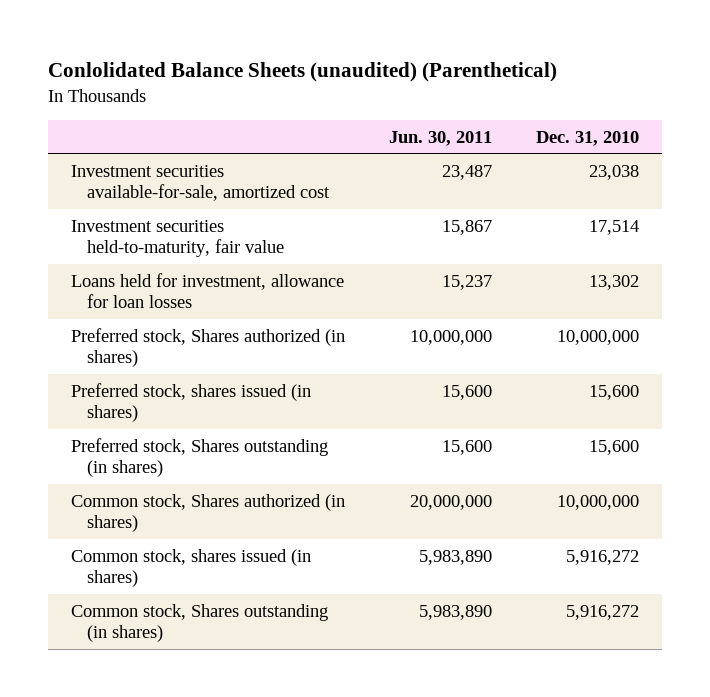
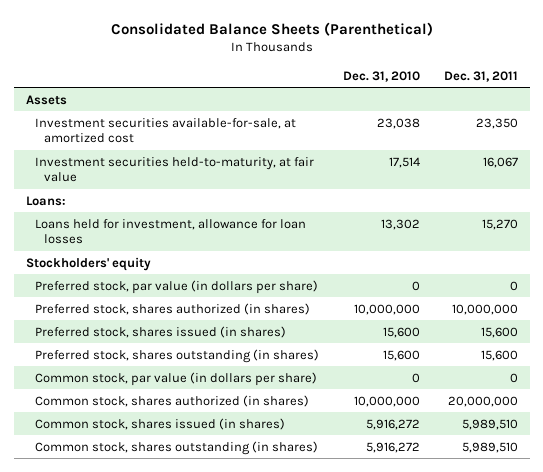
[48,61,558,82] Conlolidated Balance Sheets (unaudited) (Parenthetical) -> [110,21,433,36] Consolidated Balance Sheets (Parenthetical)
[388,130,492,146] Jun. 30, 2011 -> none
none -> [443,70,518,82] Dec. 31, 2011
none -> [25,94,67,105] Assets
[70,164,330,201] Investment securities available-for-sale, amortized cost -> [34,117,296,144] Investment securities available-for-sale, at amortized cost
[70,219,284,257] Investment securities held-to-maturity, fair value -> [34,156,314,183] Investment securities held-to-maturity, at fair value
none -> [25,195,66,206] Loans:
none -> [25,256,151,271] Stockholders' equity
none -> [34,279,318,294] Preferred stock, par value (in dollars per share)
[70,327,345,367] Preferred stock, Shares authorized (in shares) -> [34,302,310,315] Preferred stock, shares authorized (in shares)
[70,437,328,477] Preferred stock, Shares outstanding (in shares) -> [34,348,319,363] Preferred stock, shares outstanding (in shares)
none -> [34,371,317,386] Common stock, par value (in dollars per share)
[70,493,345,532] Common stock, Shares authorized (in shares) -> [34,394,309,407] Common stock, shares authorized (in shares)
[70,603,328,642] Common stock, Shares outstanding (in shares) -> [34,440,318,455] Common stock, shares outstanding (in shares)

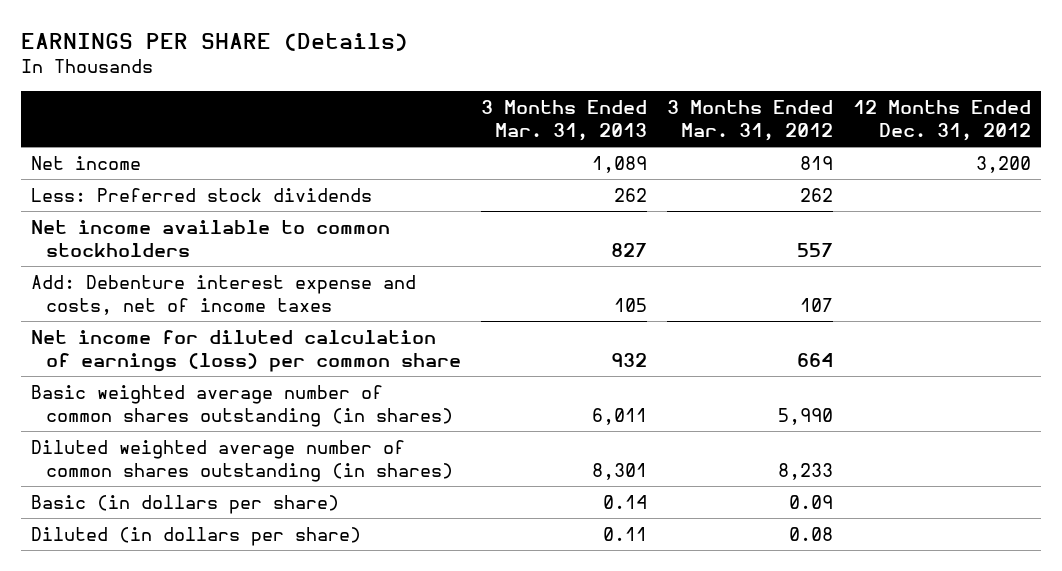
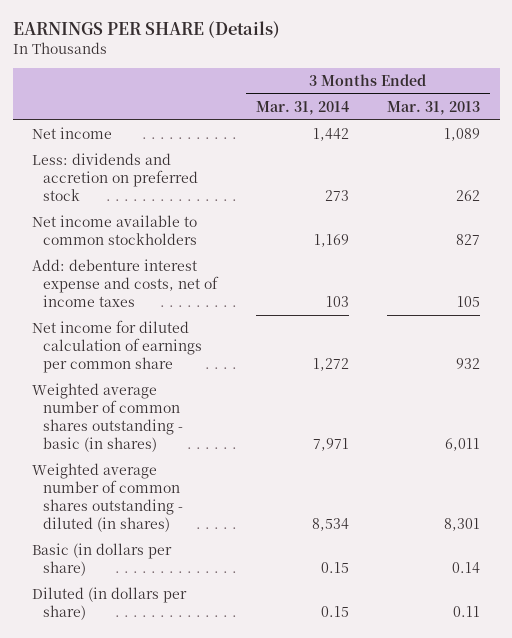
[667,100,834,142] 3 Months Ended Mar. 31, 2012 -> none
[853,100,1032,142] 12 Months Ended Dec. 31, 2012 -> none
none -> [255,101,349,116] Mar. 31, 2014
[30,187,372,202] Less: Preferred stock dividends -> [31,153,199,201] Less: dividends and accretion on preferred stock
[30,274,416,315] Add: Debenture interest expense and costs, net of income taxes -> [31,259,220,307] Add: debenture interest expense and costs, net of income taxes
[30,329,462,372] Net income for diluted calculation of earnings (loss) per common share -> [31,320,203,373] Net income for diluted calculation of earnings per common share
[30,384,454,427] Basic weighted average number of common shares outstanding (in shares) -> [31,383,184,452] Weighted average number of common shares outstanding - basic (in shares)
[30,439,454,482] Diluted weighted average number of common shares outstanding (in shares) -> [31,463,184,532] Weighted average number of common shares outstanding - diluted (in shares)

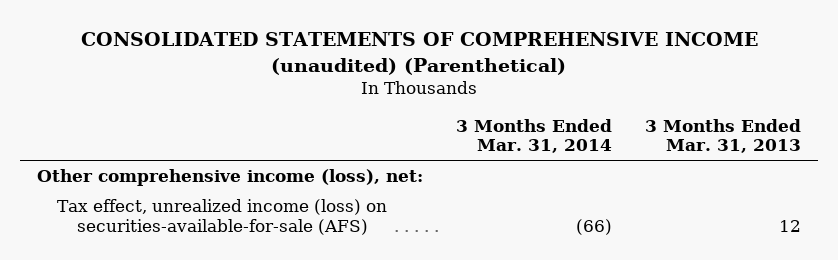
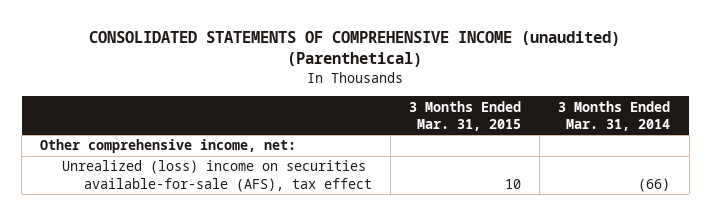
[645,118,802,154] 3 Months Ended Mar. 31, 2013 -> none
none -> [409,100,522,131] 3 Months Ended Mar. 31, 2015
[36,169,423,187] Other comprehensive income (loss), net: -> [40,139,297,154] Other comprehensive income, net:
[56,199,387,235] Tax effect, unrealized income (loss) on securities-available-for-sale (AFS) -> [62,160,372,192] Unrealized (loss) income on securities available-for-sale (AFS), tax effect

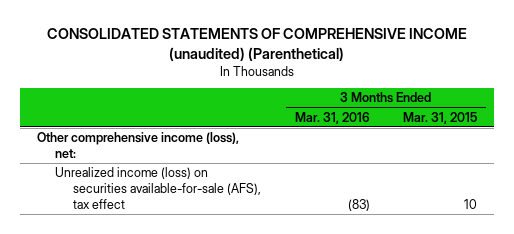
[558,100,671,131] 3 Months Ended Mar. 31, 2014 -> none
none -> [294,111,370,124] Mar. 31, 2016
[40,139,297,154] Other comprehensive income, net: -> [36,132,239,159] Other comprehensive income (loss), net:
[62,160,372,192] Unrealized (loss) income on securities available-for-sale (AFS), tax effect -> [54,167,262,210] Unrealized income (loss) on securities available-for-sale (AFS), tax effect

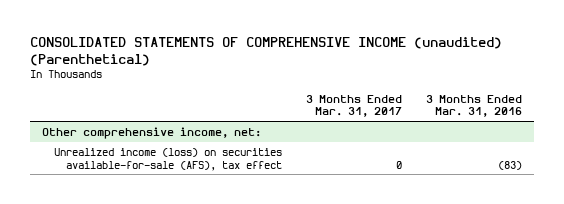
[403,111,478,124] Mar. 31, 2015 -> none
none -> [306,95,403,118] 3 Months Ended Mar. 31, 2017
[36,132,239,159] Other comprehensive income (loss), net: -> [42,127,262,140] Other comprehensive income, net:

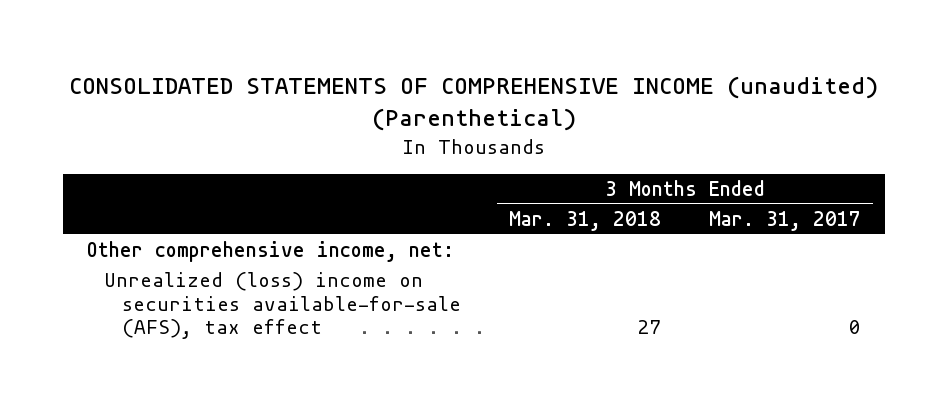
[425,95,522,118] 3 Months Ended Mar. 31, 2016 -> none
none -> [508,210,661,231] Mar. 31, 2018
[54,148,283,171] Unrealized income (loss) on securities available-for-sale (AFS), tax effect -> [104,271,461,340] Unrealized (loss) income on securities available-for-sale (AFS), tax effect

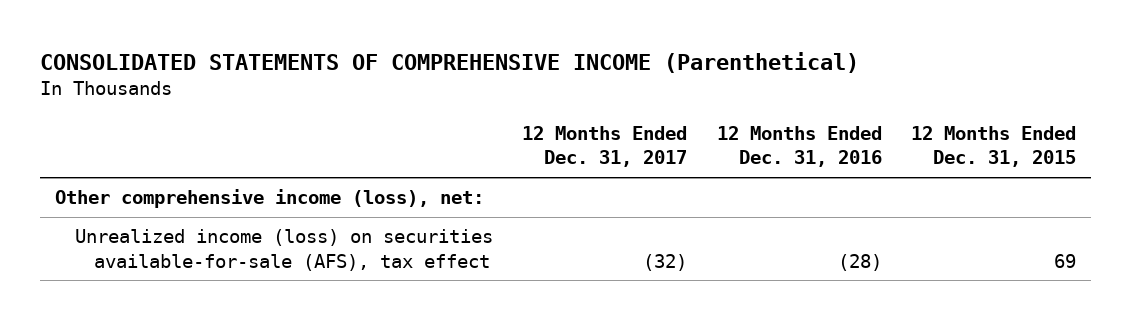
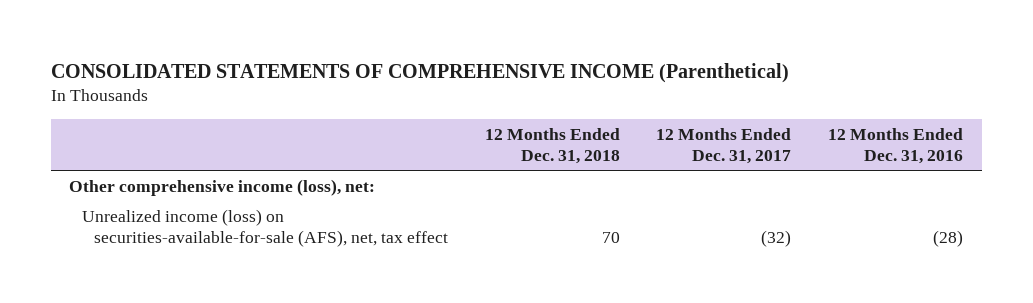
[911,126,1077,168] 12 Months Ended Dec. 31, 2015 -> none
none -> [484,127,620,164] 12 Months Ended Dec. 31, 2018
[74,229,493,271] Unrealized income (loss) on securities available-for-sale (AFS), tax effect -> [81,208,448,247] Unrealized income (loss) on securities-available-for-sale (AFS), net, tax effect

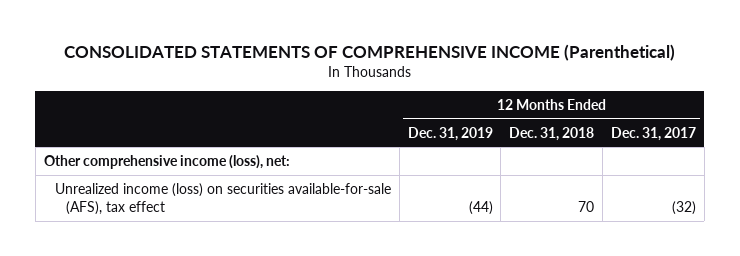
[828,127,964,164] 12 Months Ended Dec. 31, 2016 -> none
none -> [407,126,493,141] Dec. 31, 2019
[81,208,448,247] Unrealized income (loss) on securities-available-for-sale (AFS), net, tax effect -> [54,182,391,215] Unrealized income (loss) on securities available-for-sale (AFS), tax effect

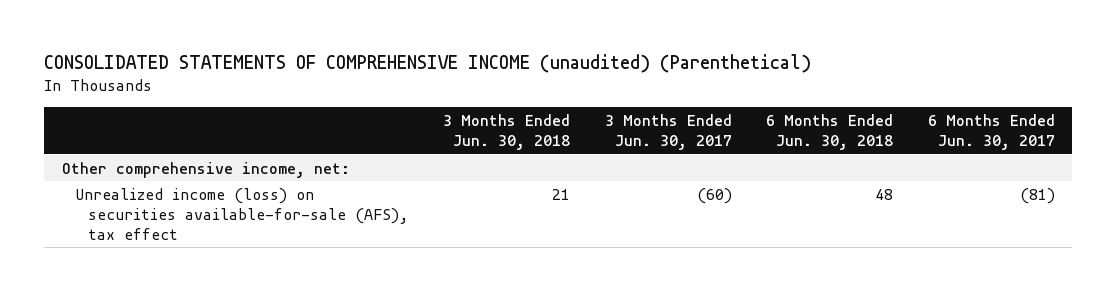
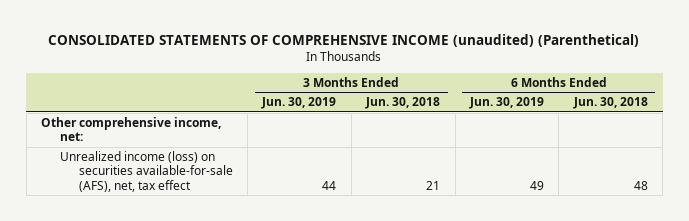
[604,114,732,151] 3 Months Ended Jun. 30, 2017 -> none
[928,114,1056,151] 6 Months Ended Jun. 30, 2017 -> none
none -> [261,97,337,110] Jun. 30, 2019
none -> [468,97,544,110] Jun. 30, 2019
[74,187,409,240] Unrealized income (loss) on securities available-for-sale (AFS), tax effect -> [59,151,233,192] Unrealized income (loss) on securities available-for-sale (AFS), net, tax effect

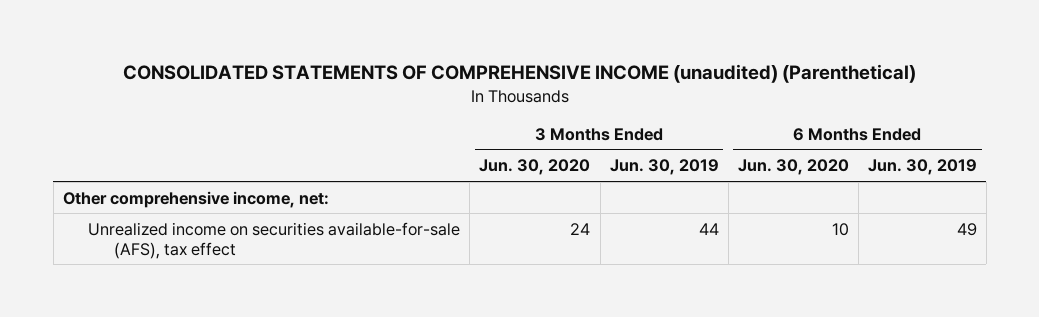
[365,97,441,110] Jun. 30, 2018 -> none
[572,97,648,110] Jun. 30, 2018 -> none
none -> [479,159,591,176] Jun. 30, 2020
none -> [737,159,849,176] Jun. 30, 2020
[59,151,233,192] Unrealized income (loss) on securities available-for-sale (AFS), net, tax effect -> [88,221,461,259] Unrealized income on securities available-for-sale (AFS), tax effect

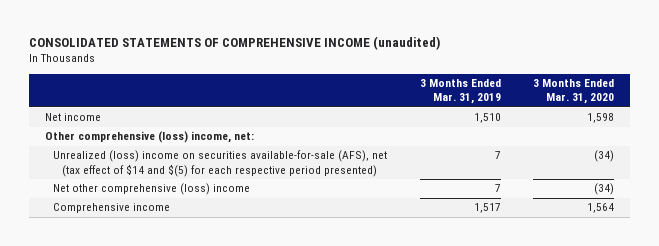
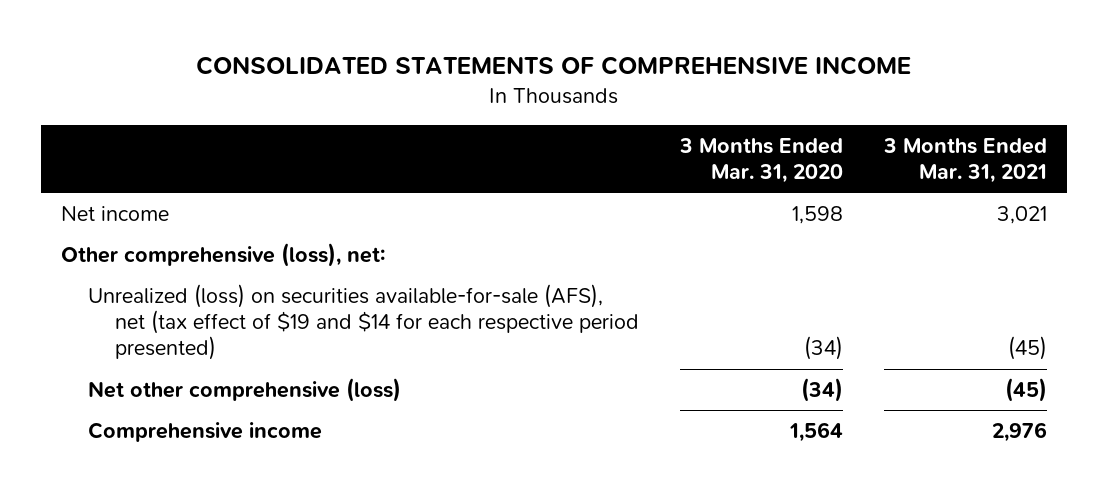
[29,35,441,50] CONSOLIDATED STATEMENTS OF COMPREHENSIVE INCOME (unaudited) -> [196,55,912,75] CONSOLIDATED STATEMENTS OF COMPREHENSIVE INCOME
[419,79,501,105] 3 Months Ended Mar. 31, 2019 -> none
none -> [883,137,1048,183] 3 Months Ended Mar. 31, 2021
[45,131,255,144] Other comprehensive (loss) income, net: -> [61,243,386,268] Other comprehensive (loss), net:
[53,150,388,177] Unrealized (loss) income on securities available-for-sale (AFS), net (tax effect of $14 and $(5) for each respective period presented) -> [88,284,640,361] Unrealized (loss) on securities available-for-sale (AFS), net (tax effect of $19 and $14 for each respective period presented)
[53,183,251,196] Net other comprehensive (loss) income -> [88,378,402,403] Net other comprehensive (loss)

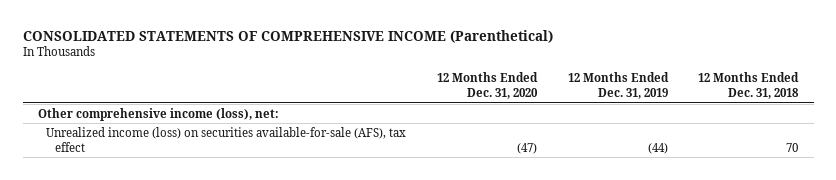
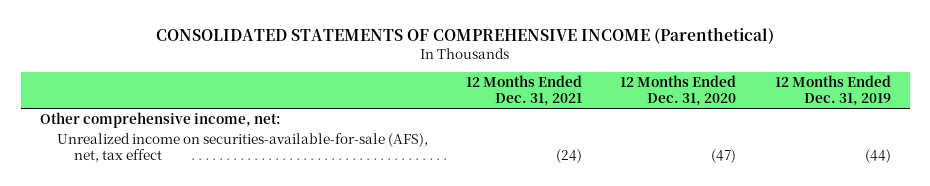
[698,71,800,100] 12 Months Ended Dec. 31, 2018 -> none
none -> [466,75,583,107] 12 Months Ended Dec. 31, 2021
[37,107,279,121] Other comprehensive income (loss), net: -> [39,111,281,128] Other comprehensive income, net:
[46,126,407,152] Unrealized income (loss) on securities available-for-sale (AFS), tax effect -> [56,132,428,162] Unrealized income on securities-available-for-sale (AFS), net, tax effect

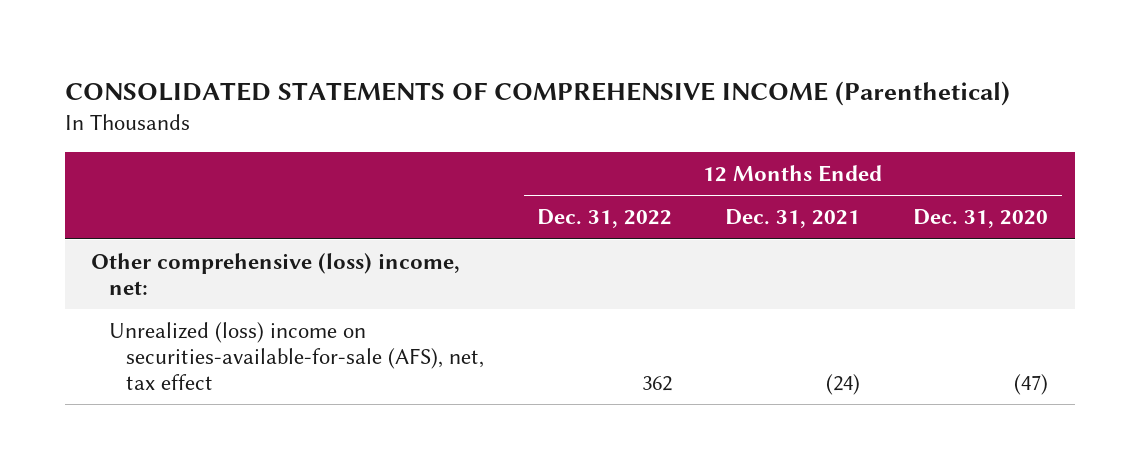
[774,75,891,107] 12 Months Ended Dec. 31, 2019 -> none
none -> [537,209,673,229] Dec. 31, 2022
[39,111,281,128] Other comprehensive income, net: -> [91,252,461,295] Other comprehensive (loss) income, net:
[56,132,428,162] Unrealized income on securities-available-for-sale (AFS), net, tax effect -> [108,321,485,391] Unrealized (loss) income on securities-available-for-sale (AFS), net, tax effect

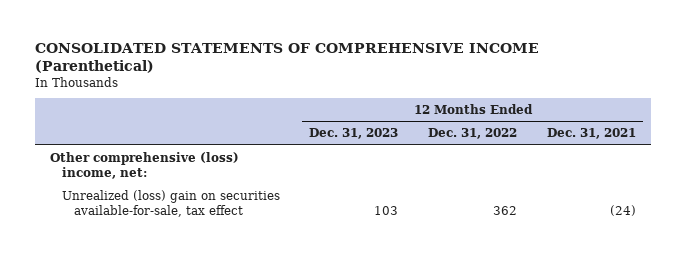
[913,209,1049,229] Dec. 31, 2020 -> none
none -> [309,128,399,140] Dec. 31, 2023
[108,321,485,391] Unrealized (loss) income on securities-available-for-sale (AFS), net, tax effect -> [61,189,280,217] Unrealized (loss) gain on securities available-for-sale, tax effect

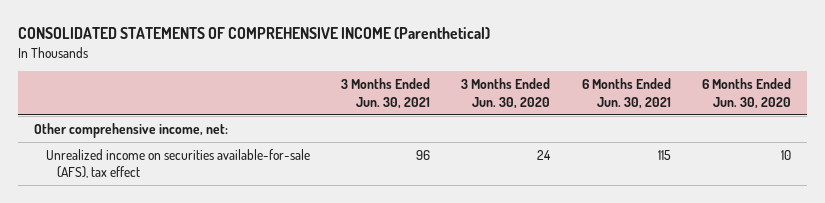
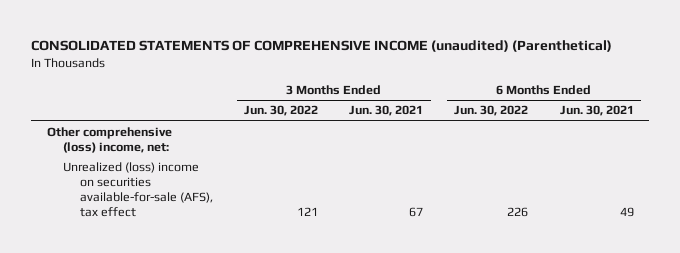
[18,27,491,40] CONSOLIDATED STATEMENTS OF COMPREHENSIVE INCOME (Parenthetical) -> [31,40,613,53] CONSOLIDATED STATEMENTS OF COMPREHENSIVE INCOME (unaudited) (Parenthetical)
[461,78,551,109] 3 Months Ended Jun. 30, 2020 -> none
[702,78,792,109] 6 Months Ended Jun. 30, 2020 -> none
none -> [244,105,319,117] Jun. 30, 2022
none -> [454,105,529,117] Jun. 30, 2022
[33,122,228,138] Other comprehensive income, net: -> [46,127,172,154] Other comprehensive (loss) income, net:
[45,148,310,179] Unrealized income on securities available-for-sale (AFS), tax effect -> [63,162,214,217] Unrealized (loss) income on securities available-for-sale (AFS), tax effect
[416,149,431,160] 96 -> [409,206,424,217] 67
[657,149,671,160] 115 -> [619,206,634,217] 49

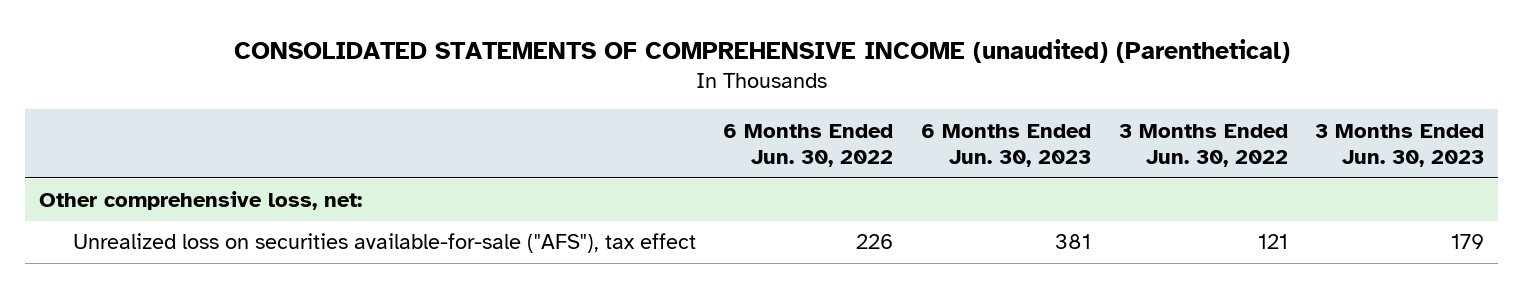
[349,105,424,117] Jun. 30, 2021 -> none
[559,105,634,117] Jun. 30, 2021 -> none
none -> [920,123,1091,168] 6 Months Ended Jun. 30, 2023
none -> [1315,123,1485,168] 3 Months Ended Jun. 30, 2023
[46,127,172,154] Other comprehensive (loss) income, net: -> [38,191,362,211] Other comprehensive loss, net:
[63,162,214,217] Unrealized (loss) income on securities available-for-sale (AFS), tax effect -> [72,233,696,254] Unrealized loss on securities available-for-sale ("AFS"), tax effect

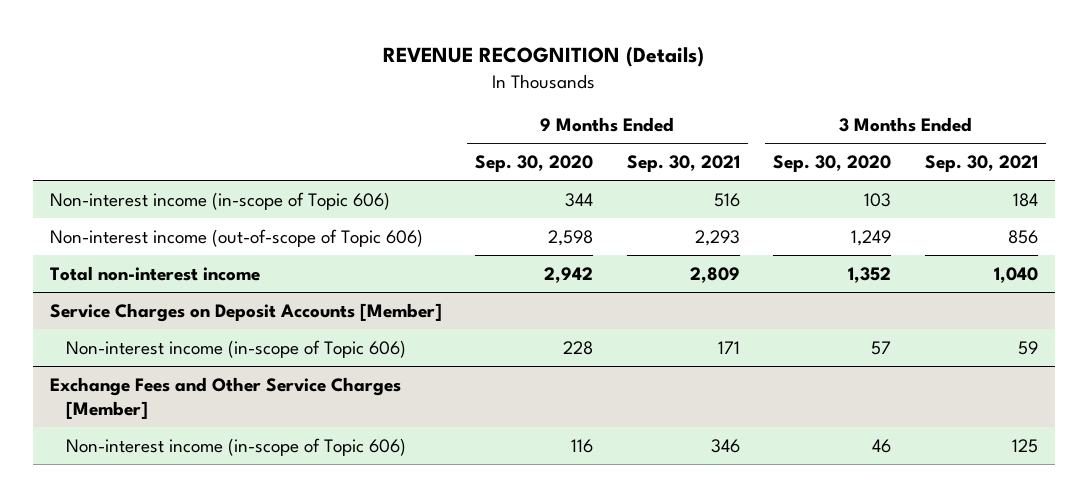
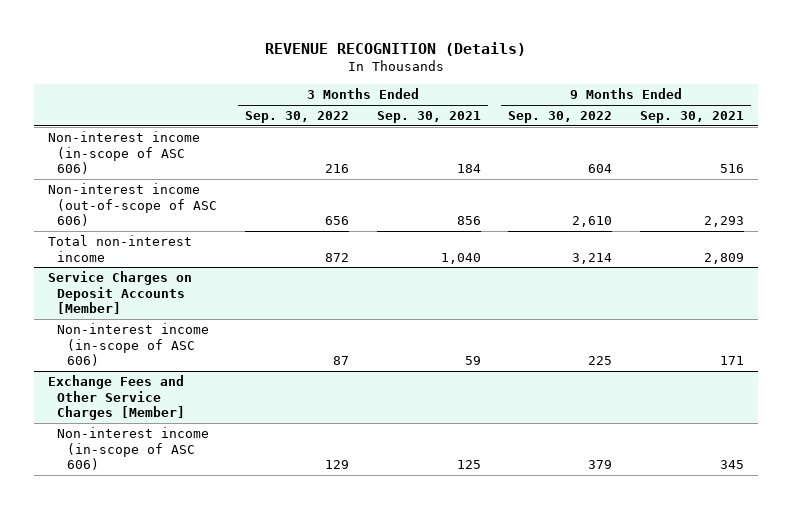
[475,155,594,173] Sep. 30, 2020 -> none
[773,155,892,173] Sep. 30, 2020 -> none
none -> [244,111,349,124] Sep. 30, 2022
none -> [508,111,613,124] Sep. 30, 2022
[49,191,390,210] Non-interest income (in-scope of Topic 606) -> [47,131,200,175] Non-interest income (in-scope of ASC 606)
[49,228,423,247] Non-interest income (out-of-scope of Topic 606) -> [47,183,218,227] Non-interest income (out-of-scope of ASC 606)
[66,339,407,358] Non-interest income (in-scope of Topic 606) -> [57,323,210,367] Non-interest income (in-scope of ASC 606)
[66,437,407,456] Non-interest income (in-scope of Topic 606) -> [57,427,210,471] Non-interest income (in-scope of ASC 606)
[710,438,740,453] 346 -> [719,460,744,470] 345

